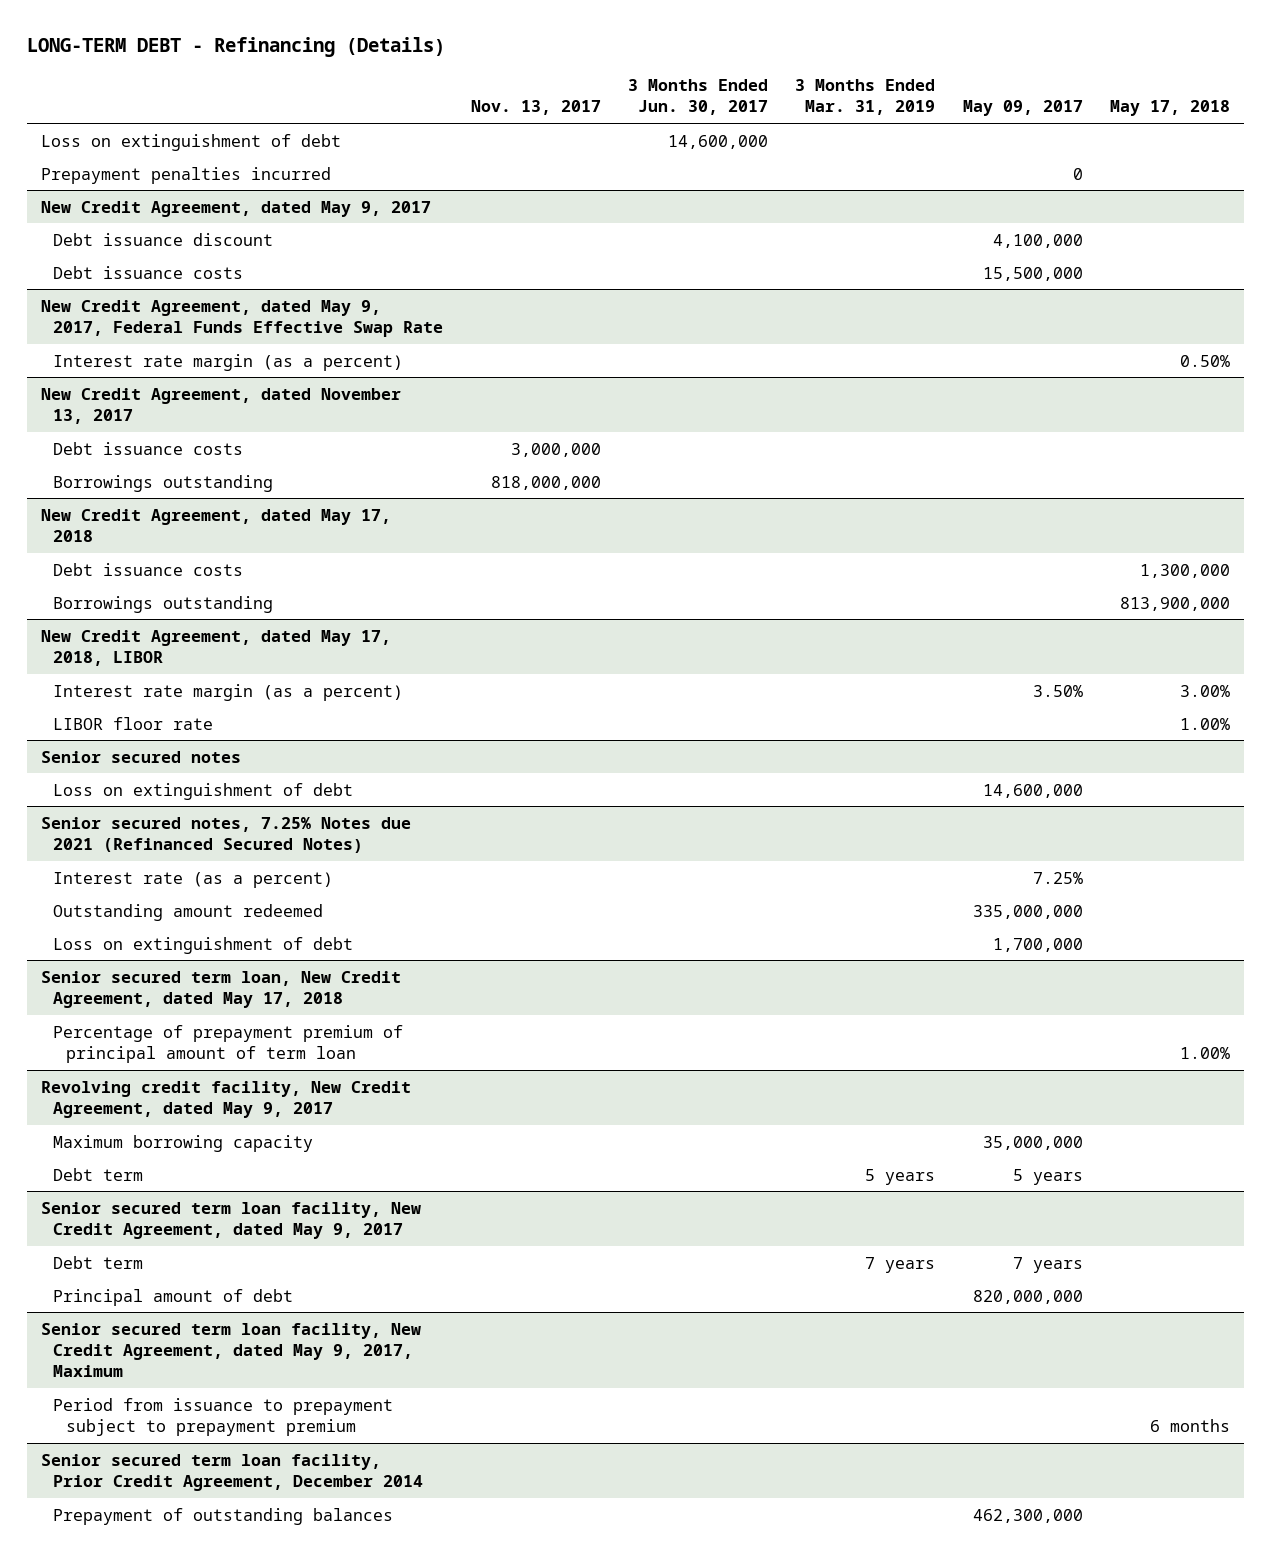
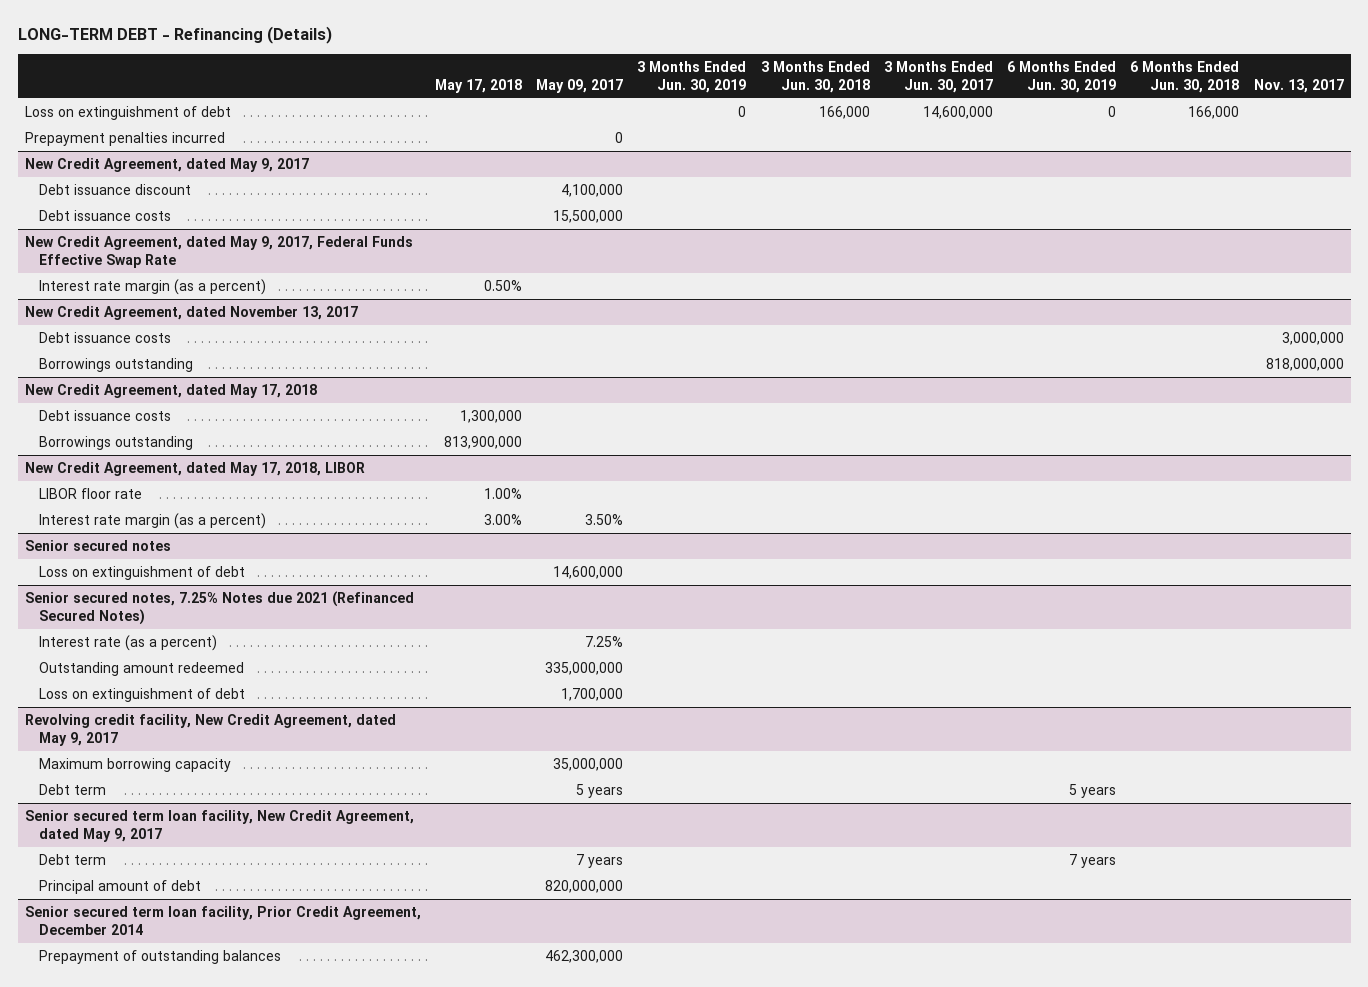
[795,79,936,116] 3 Months Ended Mar. 31, 2019 -> none
none -> [637,60,747,93] 3 Months Ended Jun. 30, 2019
none -> [760,60,870,93] 3 Months Ended Jun. 30, 2018
none -> [1007,60,1117,93] 6 Months Ended Jun. 30, 2019
none -> [1130,60,1240,93] 6 Months Ended Jun. 30, 2018
[53,683,404,701] Interest rate margin (as a percent) -> [39,513,267,530] Interest rate margin (as a percent)
[40,970,401,1008] Senior secured term loan, New Credit Agreement, dated May 17, 2018 -> none
[53,1024,404,1063] Percentage of prepayment premium of principal amount of term loan -> none
[40,1322,421,1377] Senior secured term loan facility, New Credit Agreement, dated May 9, 2017, Maximum -> none
[53,1397,394,1436] Period from issuance to prepayment subject to prepayment premium -> none

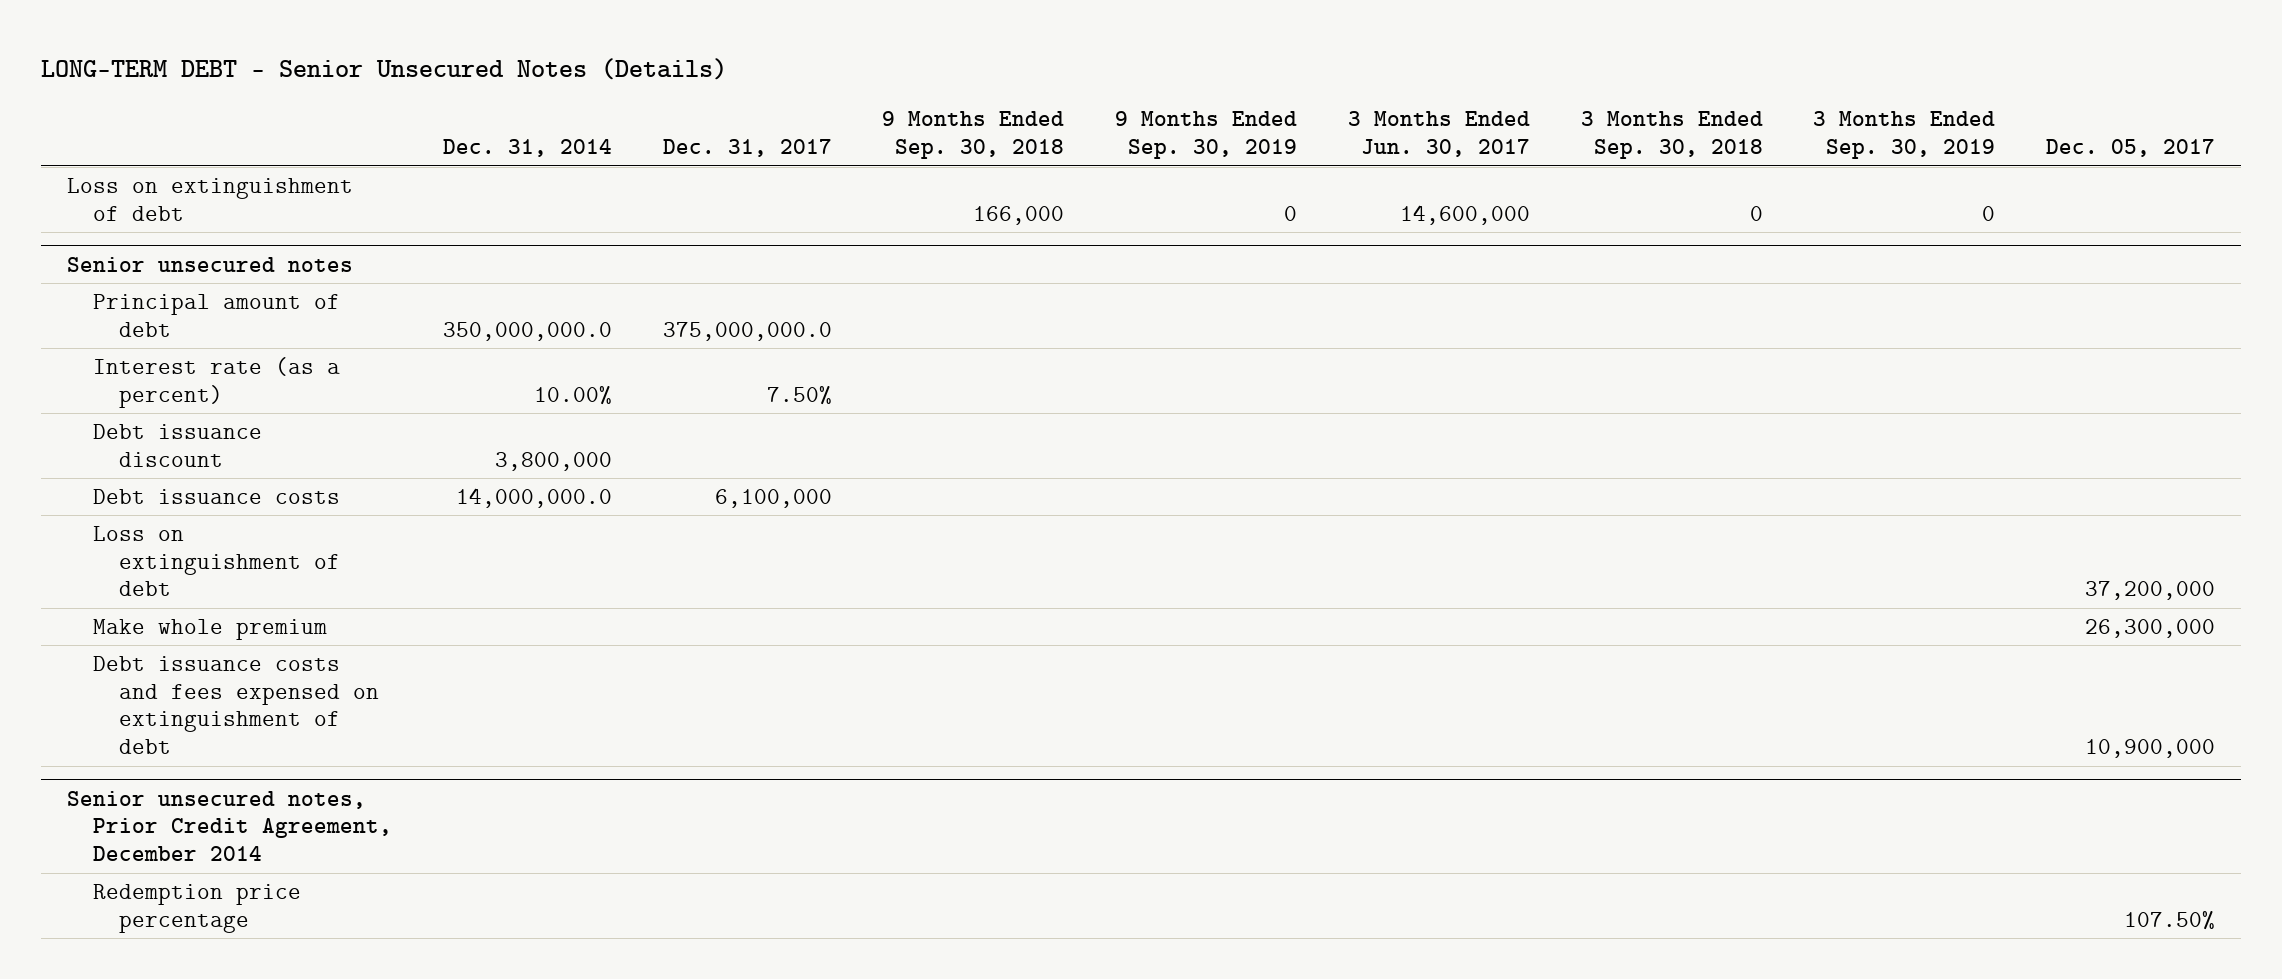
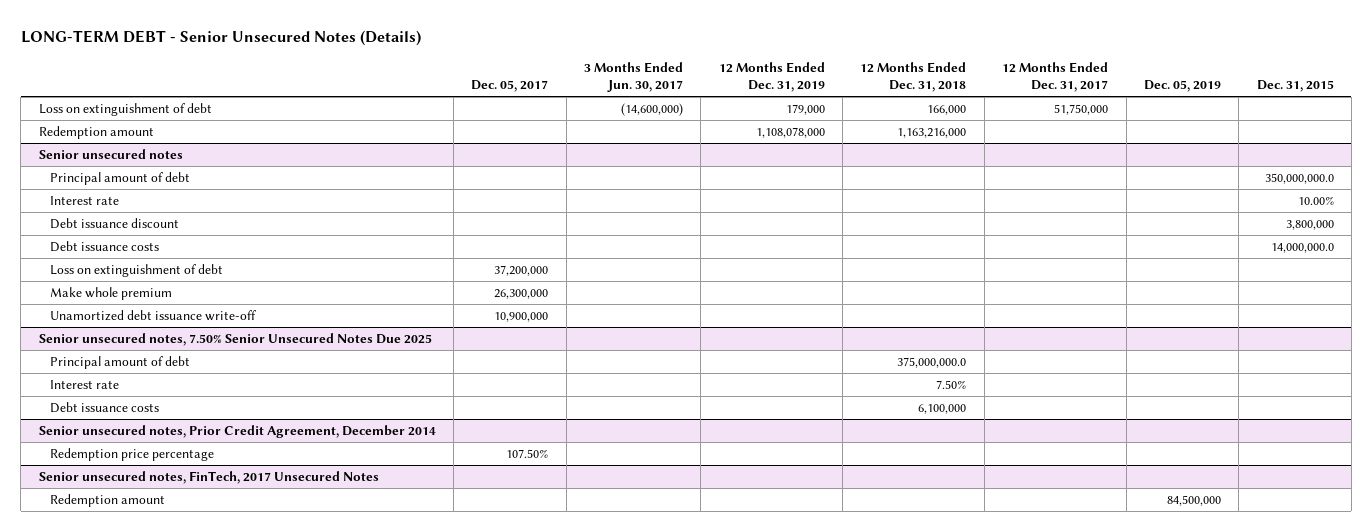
[442,139,612,158] Dec. 31, 2014 -> none
[662,139,832,158] Dec. 31, 2017 -> none
[882,111,1065,160] 9 Months Ended Sep. 30, 2018 -> none
[1115,111,1298,160] 9 Months Ended Sep. 30, 2019 -> none
[1580,111,1763,160] 3 Months Ended Sep. 30, 2018 -> none
[1813,111,1996,160] 3 Months Ended Sep. 30, 2019 -> none
none -> [718,61,825,93] 12 Months Ended Dec. 31, 2019
none -> [860,61,967,93] 12 Months Ended Dec. 31, 2018
none -> [1002,61,1109,93] 12 Months Ended Dec. 31, 2017
none -> [1143,80,1221,93] Dec. 05, 2019
none -> [1256,80,1334,93] Dec. 31, 2015
[1399,204,1530,225] 14,600,000 -> [621,102,684,116] (14,600,000)
none -> [38,125,154,139] Redemption amount
[92,356,340,408] Interest rate (as a percent) -> [50,195,120,205] Interest rate
[92,655,380,755] Debt issuance costs and fees expensed on extinguishment of debt -> [50,309,257,321] Unamortized debt issuance write-off
none -> [38,332,432,346] Senior unsecured notes, 7.50% Senior Unsecured Notes Due 2025
none -> [50,355,191,369] Principal amount of debt
none -> [50,379,120,389] Interest rate
none -> [50,401,160,413] Debt issuance costs
none -> [38,470,379,484] Senior unsecured notes, FinTech, 2017 Unsecured Notes
none -> [50,493,166,507] Redemption amount

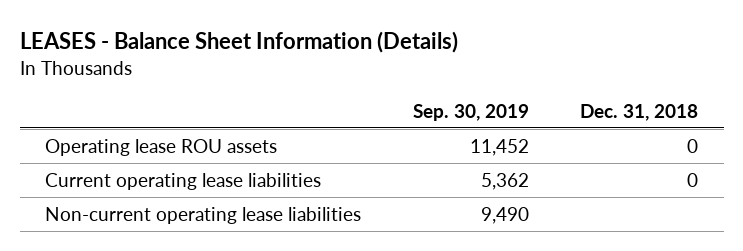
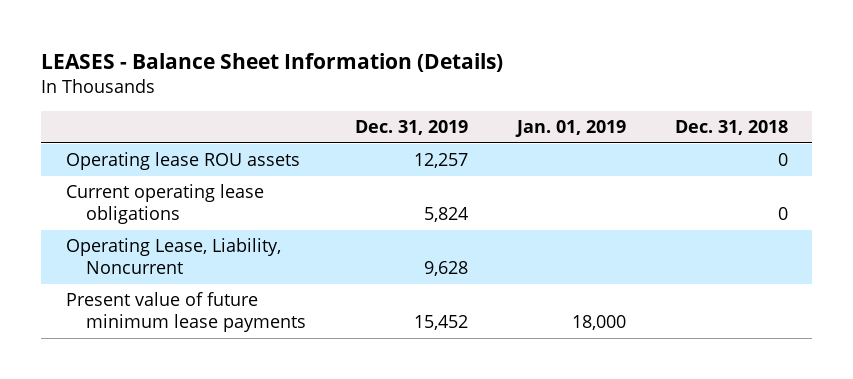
[412,103,529,121] Sep. 30, 2019 -> none
none -> [354,120,468,136] Dec. 31, 2019
none -> [514,120,626,138] Jan. 01, 2019
[45,172,322,190] Current operating lease liabilities -> [65,184,264,225] Current operating lease obligations
[45,206,362,224] Non-current operating lease liabilities -> [65,238,281,275] Operating Lease, Liability, Noncurrent
none -> [65,292,306,333] Present value of future minimum lease payments

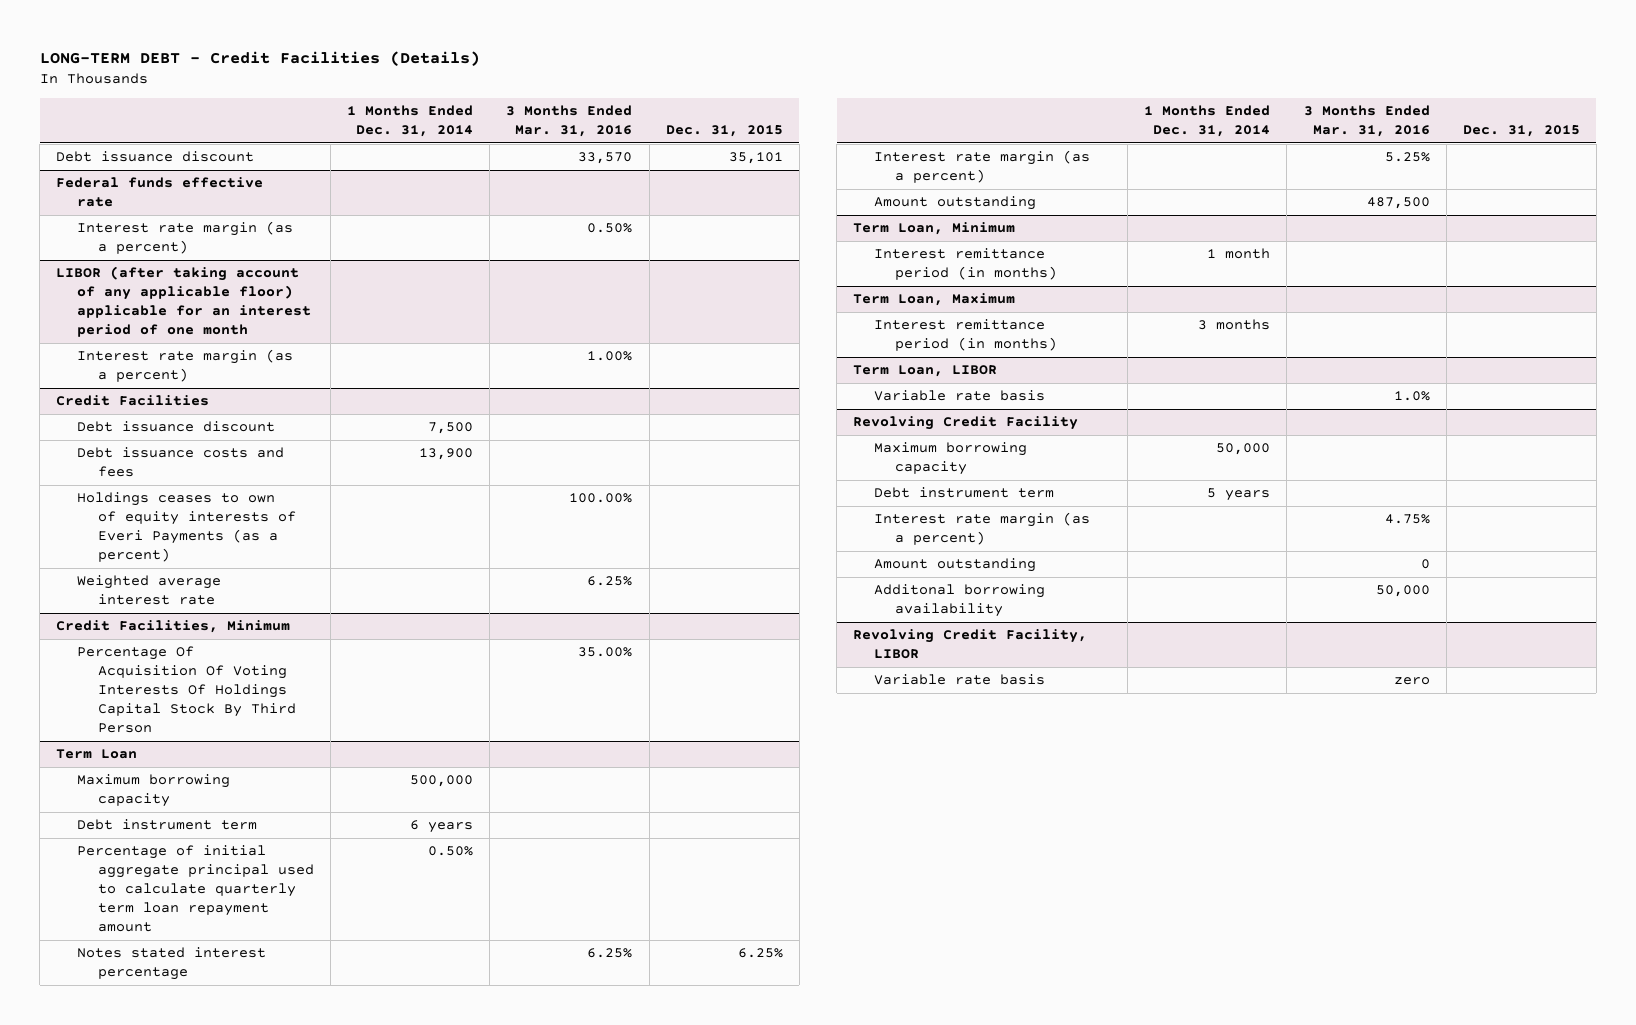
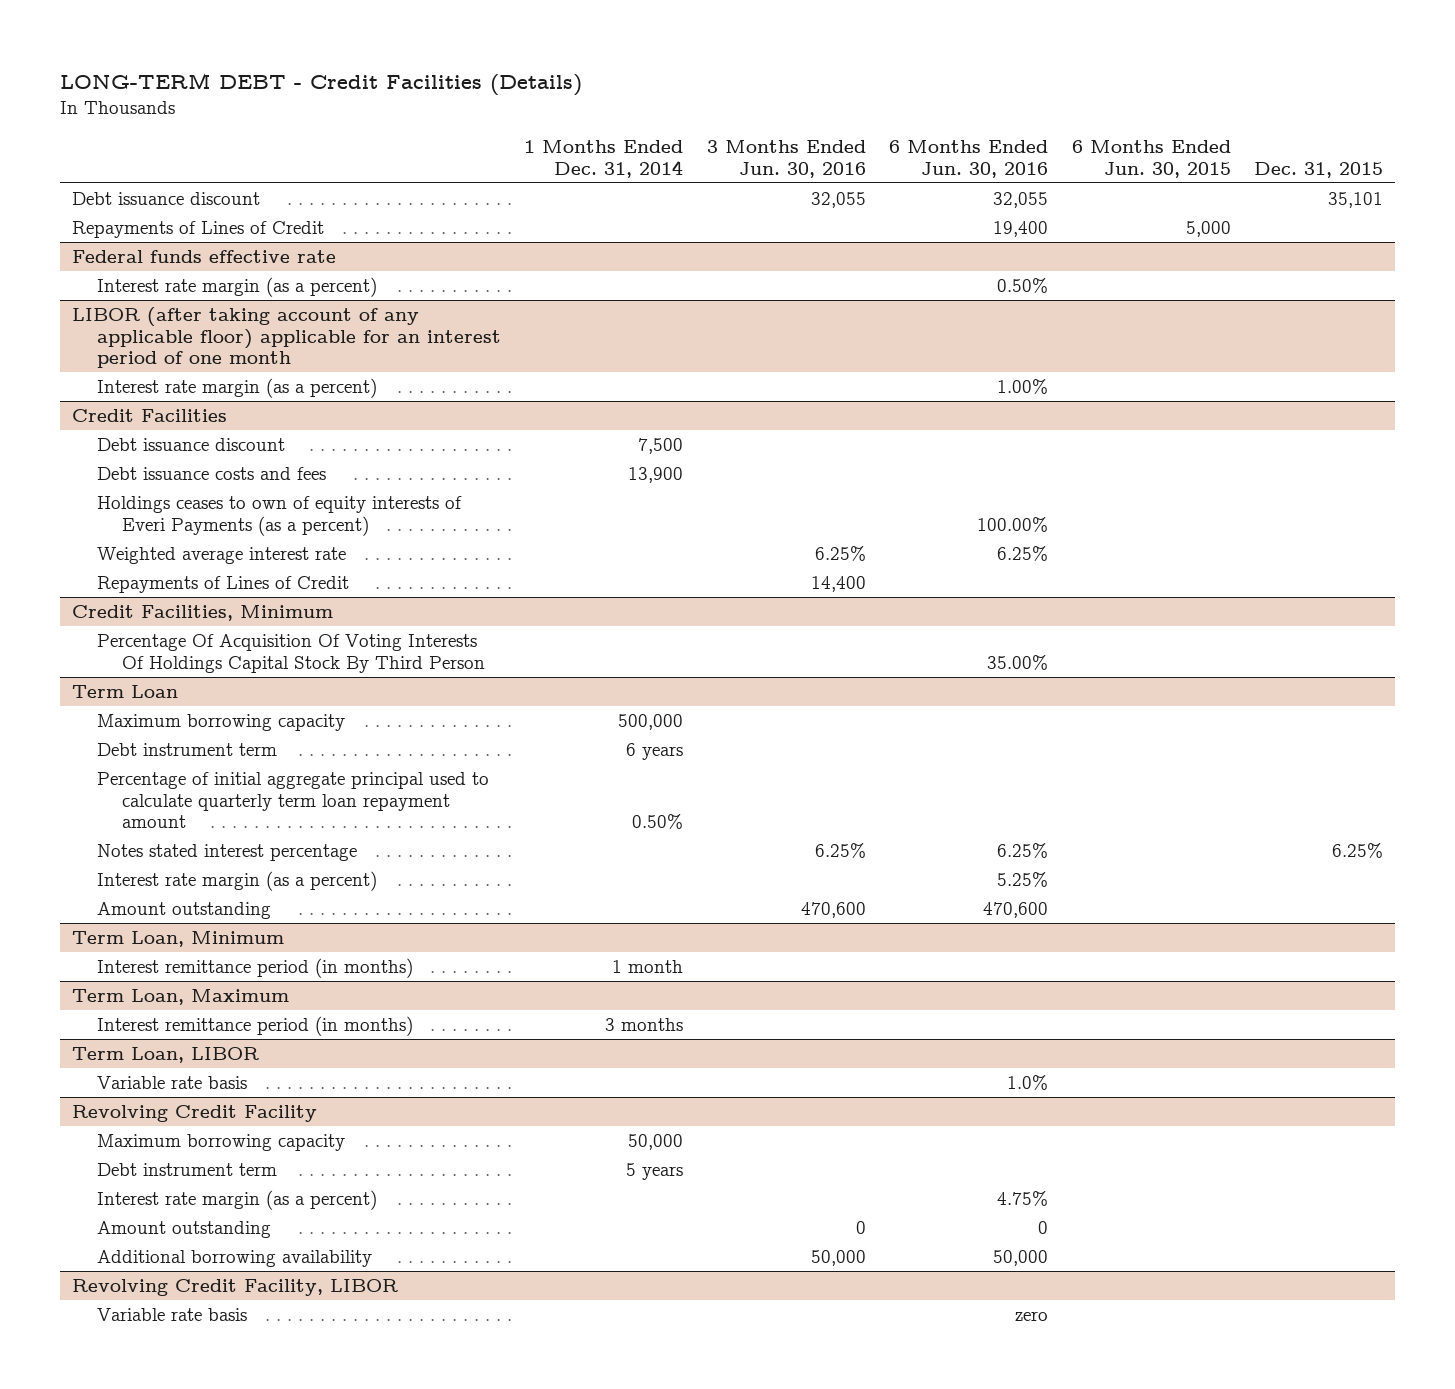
[506,105,633,138] 3 Months Ended Mar. 31, 2016 -> none
none -> [706,139,866,178] 3 Months Ended Jun. 30, 2016
none -> [889,139,1049,178] 6 Months Ended Jun. 30, 2016
none -> [1071,139,1231,178] 6 Months Ended Jun. 30, 2015
none -> [71,220,324,238] Repayments of Lines of Credit
none -> [96,575,349,593] Repayments of Lines of Credit
[874,584,1046,618] Additonal borrowing availability -> [96,1249,372,1267] Additional borrowing availability

